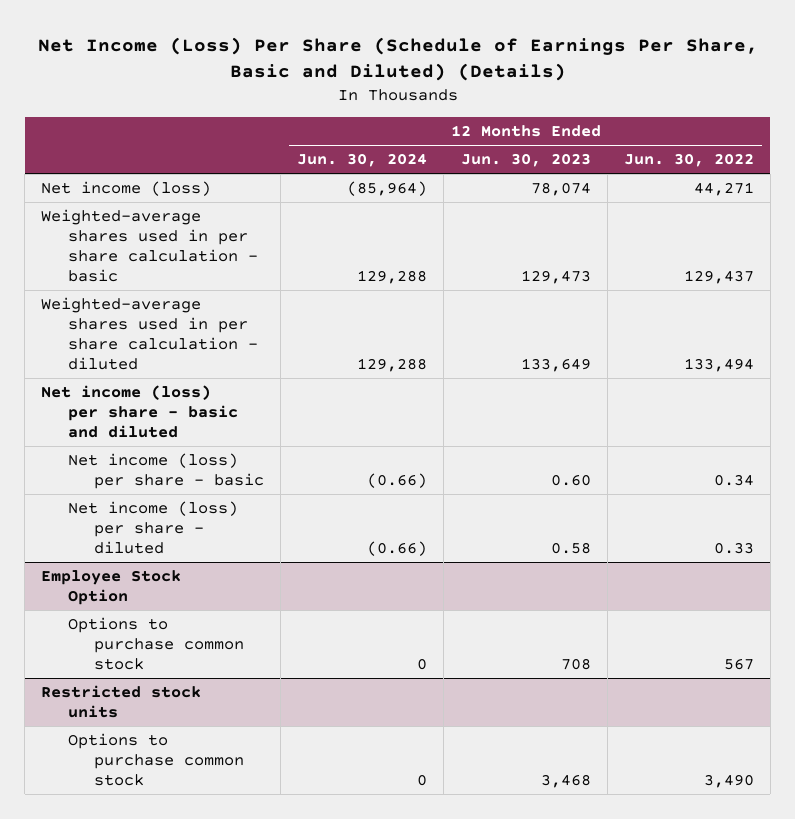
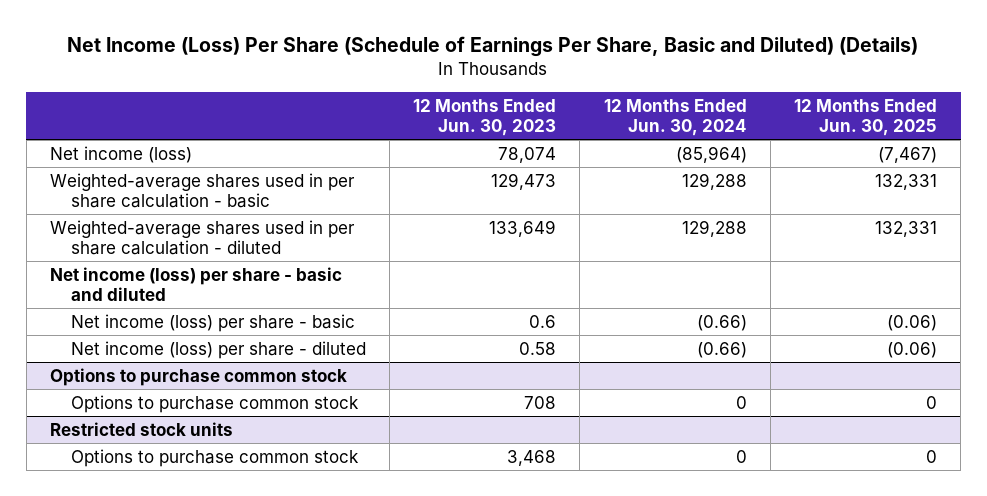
[623,153,754,168] Jun. 30, 2022 -> none
none -> [793,98,937,136] 12 Months Ended Jun. 30, 2025
[550,474,591,487] 0.60 -> [529,314,557,328] 0.6
[41,570,182,606] Employee Stock Option -> [49,367,347,386] Options to purchase common stock

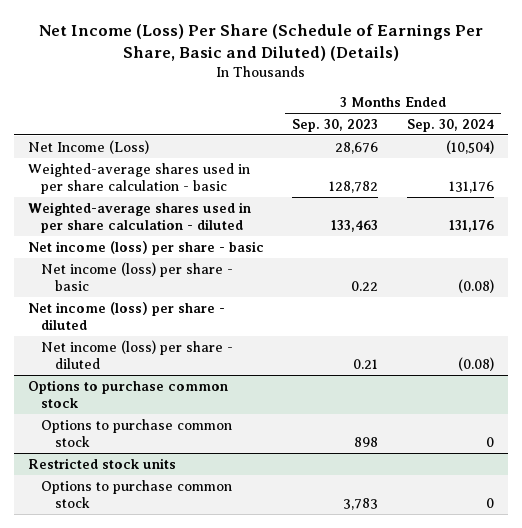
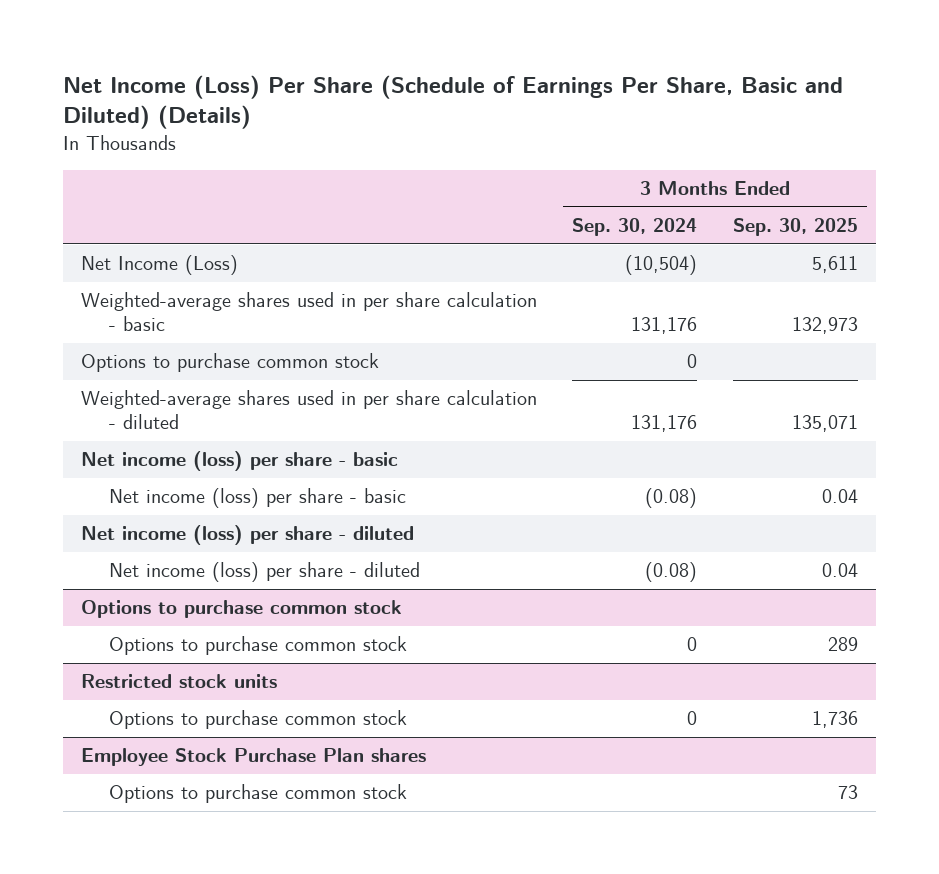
[292,118,379,132] Sep. 30, 2023 -> none
none -> [733,218,859,237] Sep. 30, 2025
none -> [80,353,379,373] Options to purchase common stock
none -> [80,748,426,767] Employee Stock Purchase Plan shares
none -> [108,784,407,804] Options to purchase common stock

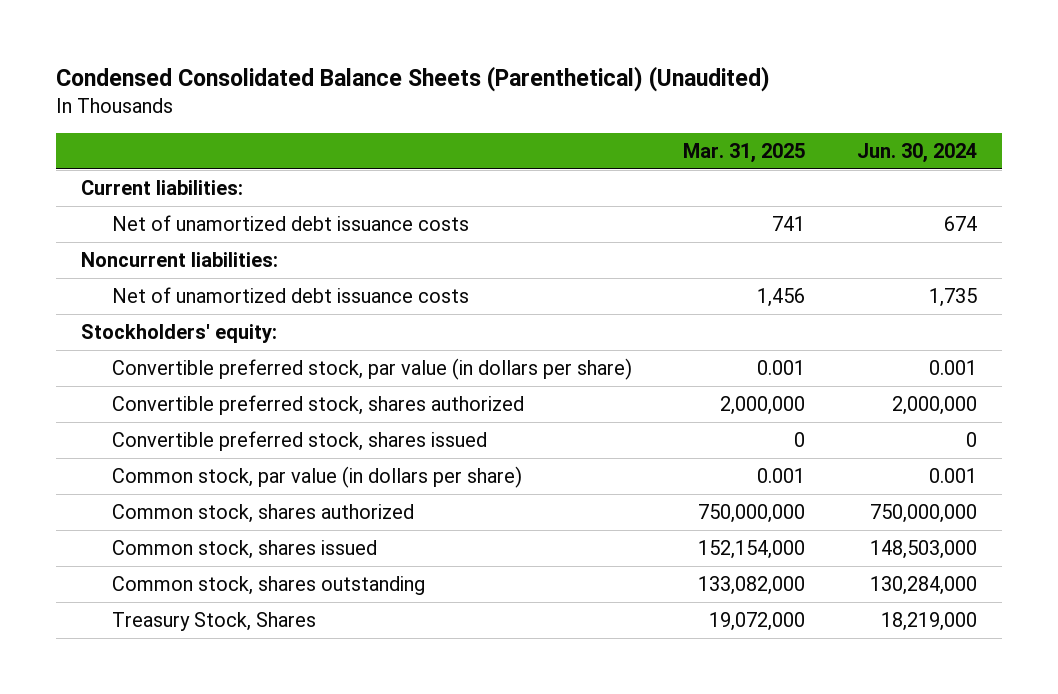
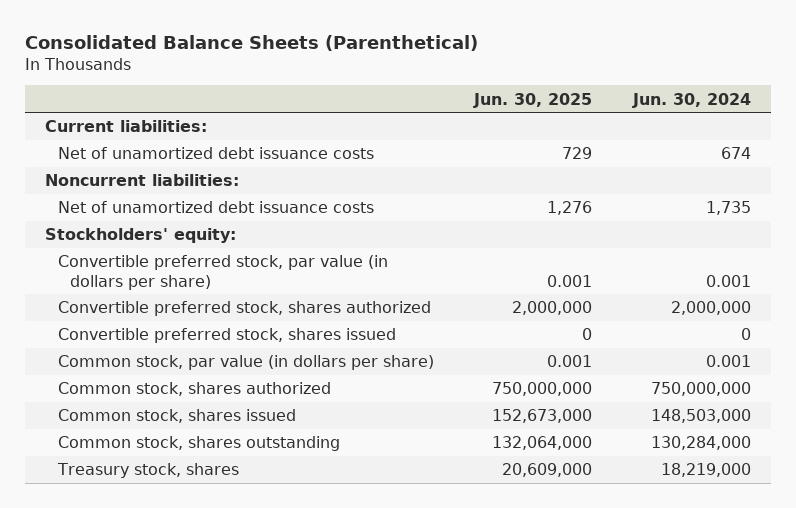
[55,66,770,93] Condensed Consolidated Balance Sheets (Parenthetical) (Unaudited) -> [24,34,478,51] Consolidated Balance Sheets (Parenthetical)
[683,142,806,163] Mar. 31, 2025 -> none
none -> [473,92,593,108] Jun. 30, 2025
[111,611,316,631] Treasury Stock, Shares -> [56,463,239,479] Treasury stock, shares

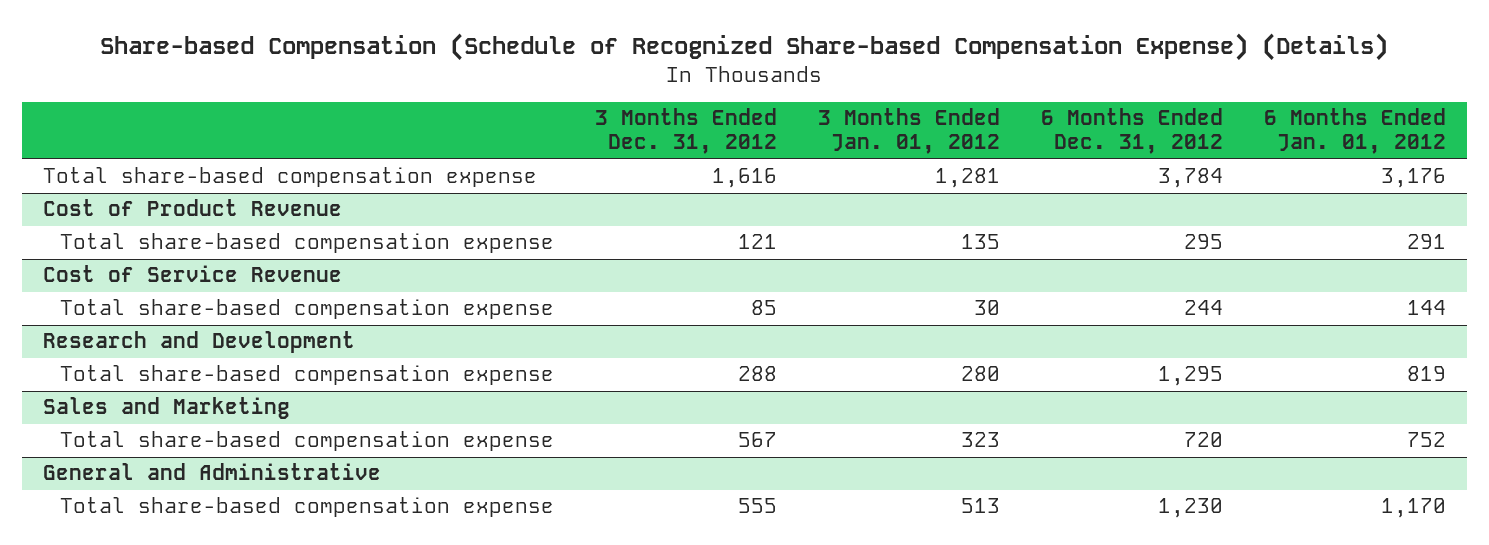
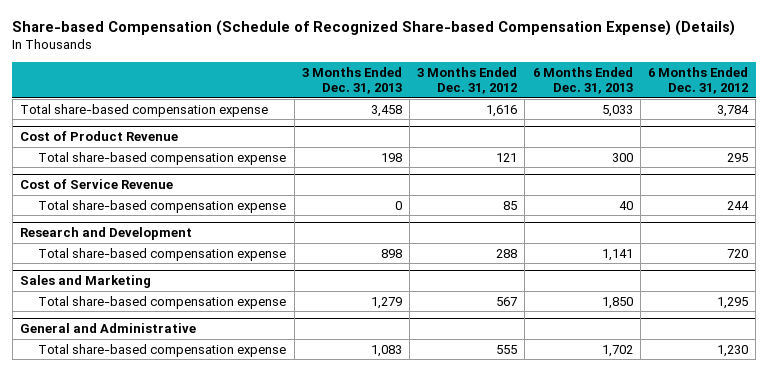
[817,108,1000,155] 3 Months Ended Jan. 01, 2012 -> none
[1264,108,1447,155] 6 Months Ended Jan. 01, 2012 -> none
none -> [301,66,402,95] 3 Months Ended Dec. 31, 2013
none -> [532,66,633,95] 6 Months Ended Dec. 31, 2013
[1157,366,1223,387] 1,295 -> [727,248,749,258] 720
[1183,432,1223,448] 720 -> [717,296,749,309] 1,295

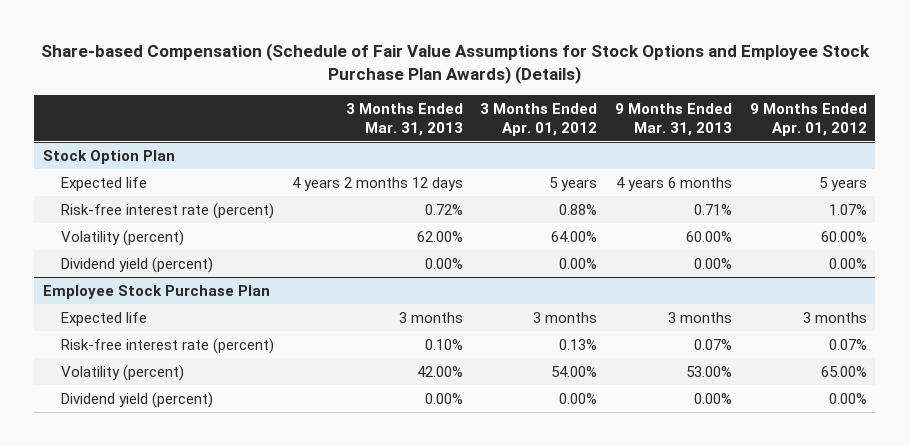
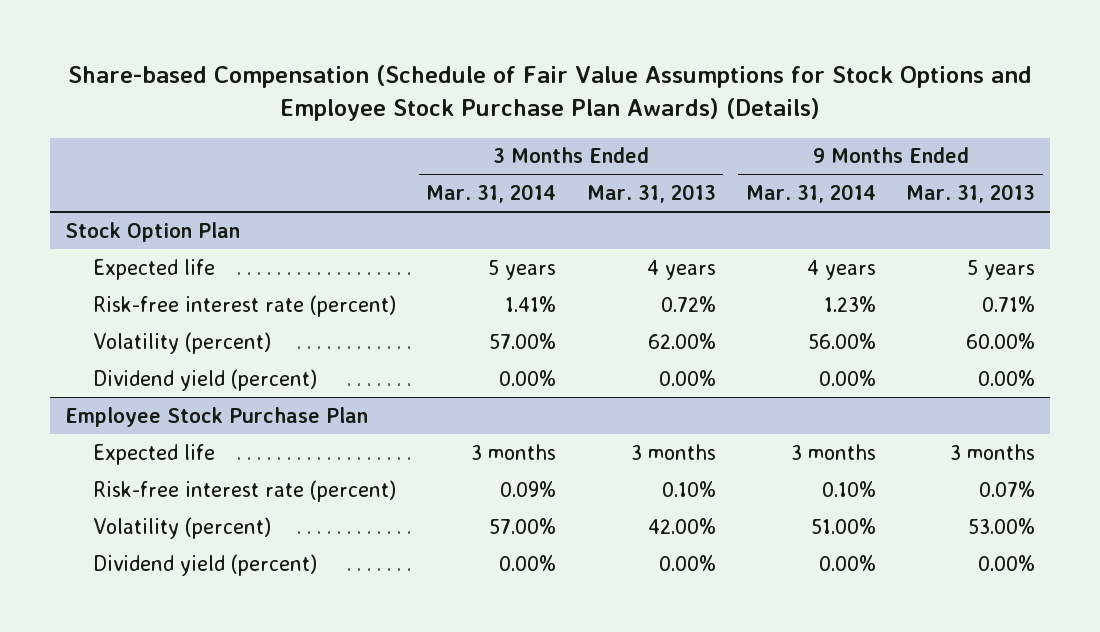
[480,102,598,136] 3 Months Ended Apr. 01, 2012 -> none
[749,102,867,136] 9 Months Ended Apr. 01, 2012 -> none
none -> [426,184,557,204] Mar. 31, 2014
none -> [746,184,877,204] Mar. 31, 2014
[291,176,463,191] 4 years 2 months 12 days -> [646,259,716,280] 4 years
[615,176,732,191] 4 years 6 months -> [967,259,1036,280] 5 years

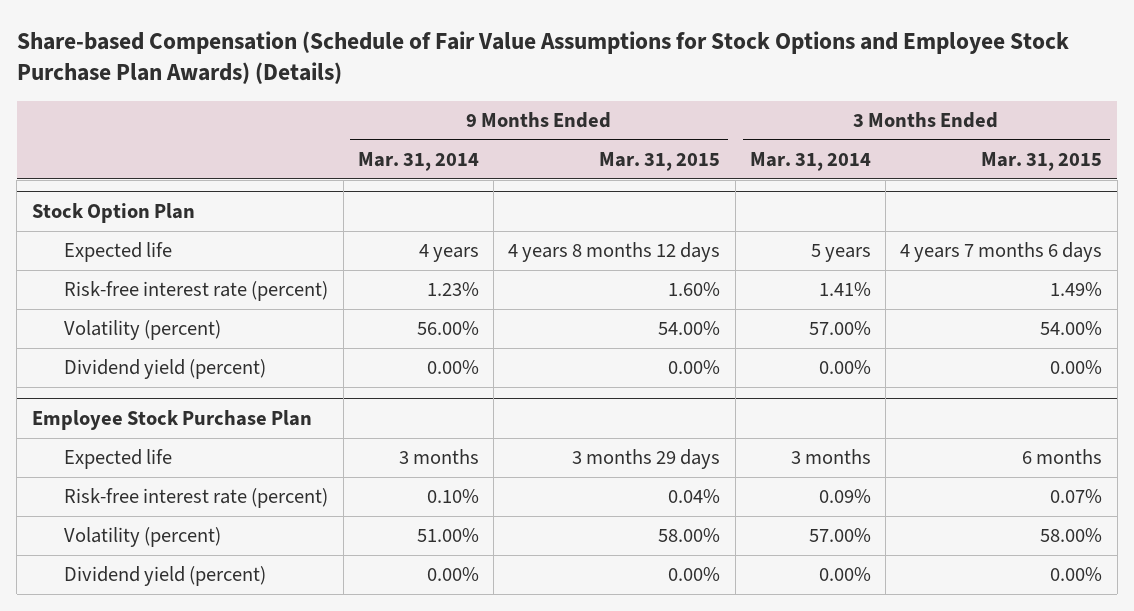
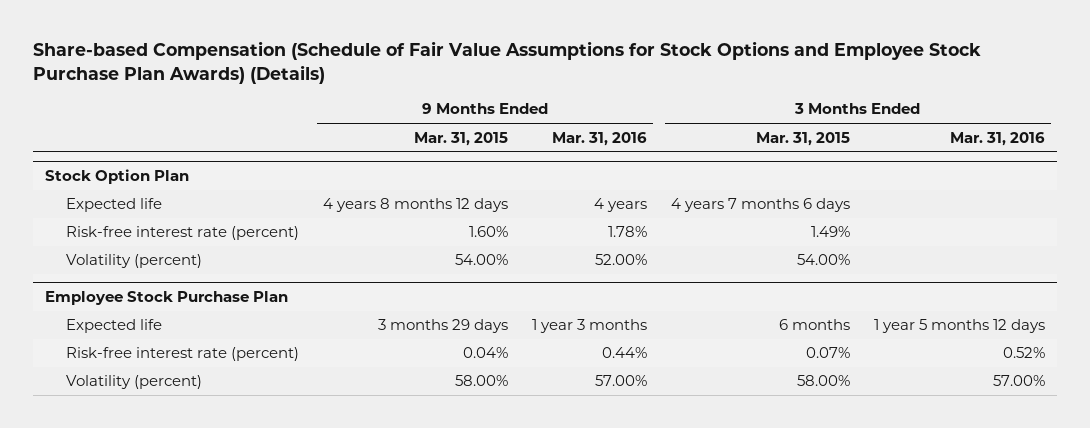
[357,151,479,171] Mar. 31, 2014 -> none
[749,151,871,171] Mar. 31, 2014 -> none
none -> [552,131,648,146] Mar. 31, 2016
none -> [950,131,1046,146] Mar. 31, 2016
[64,359,267,380] Dividend yield (percent) -> none
[64,566,267,587] Dividend yield (percent) -> none

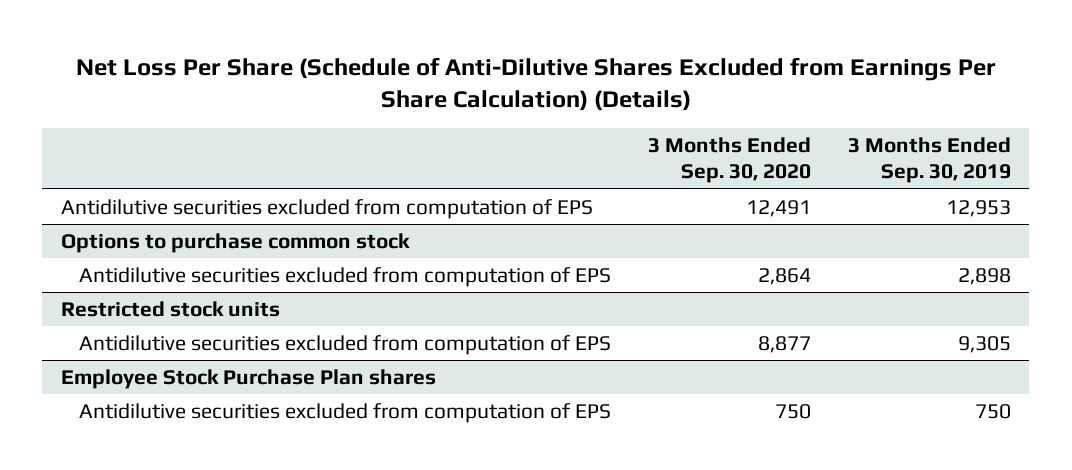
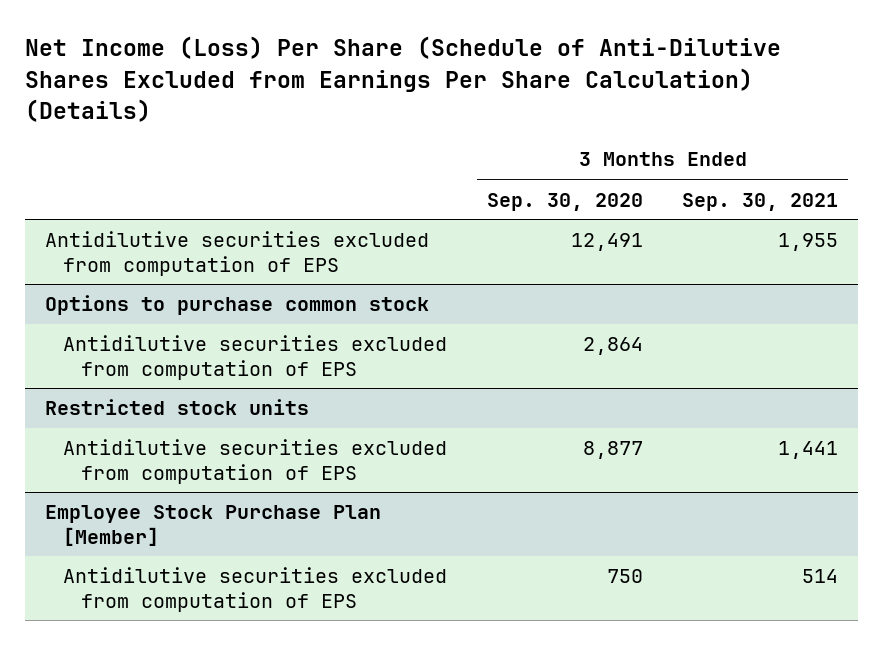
[75,56,996,112] Net Loss Per Share (Schedule of Anti-Dilutive Shares Excluded from Earnings Per Share Calculation) (Details) -> [25,36,782,122] Net Income (Loss) Per Share (Schedule of Anti-Dilutive Shares Excluded from Earnings Per Share Calculation) (Details)
[847,136,1011,184] 3 Months Ended Sep. 30, 2019 -> none
none -> [682,192,839,211] Sep. 30, 2021
[60,368,436,389] Employee Stock Purchase Plan shares -> [44,505,381,546] Employee Stock Purchase Plan [Member]

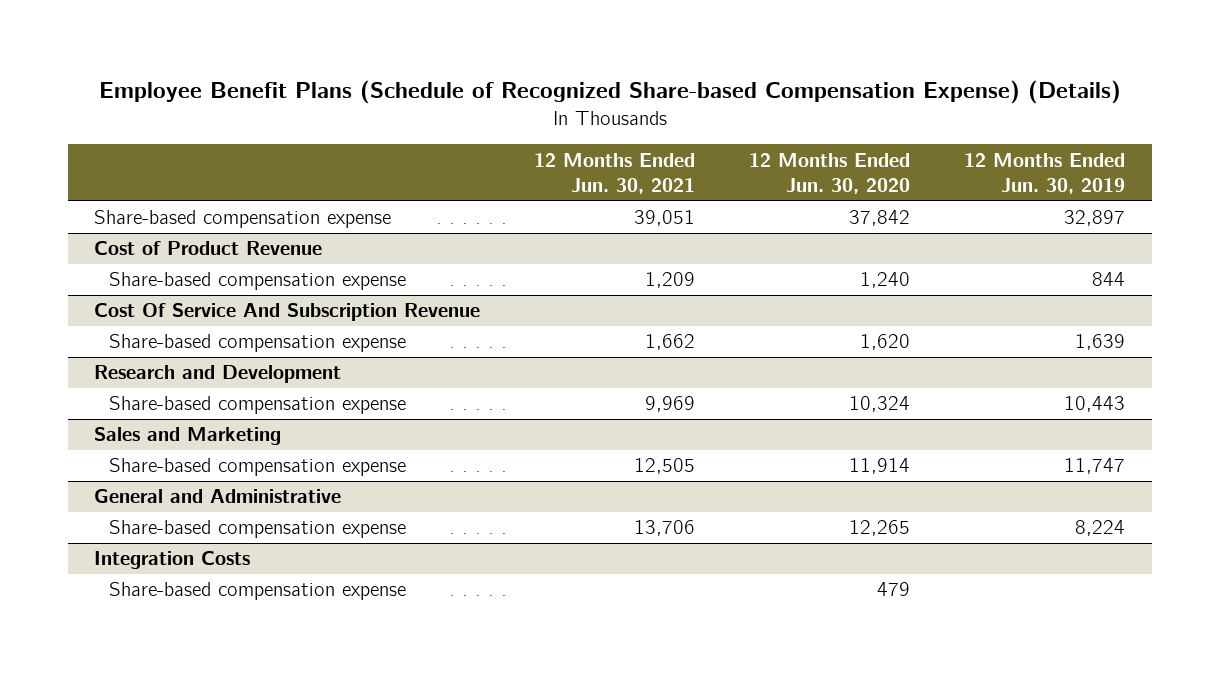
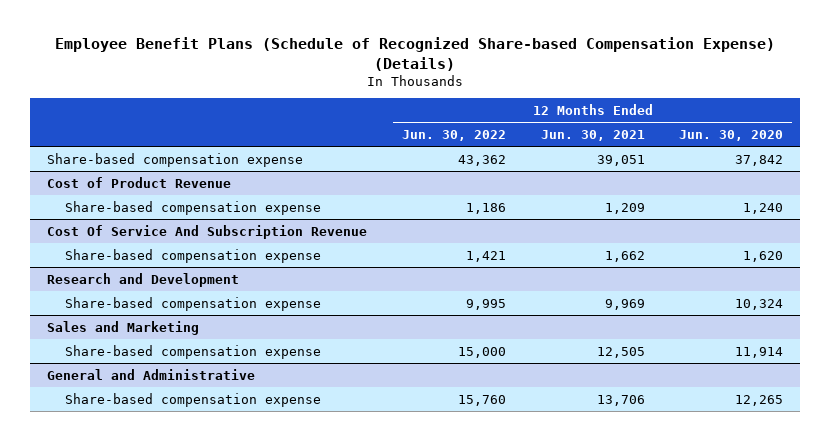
[964,152,1126,194] 12 Months Ended Jun. 30, 2019 -> none
none -> [401,129,506,141] Jun. 30, 2022
[94,551,251,570] Integration Costs -> none
[108,582,406,601] Share-based compensation expense -> none

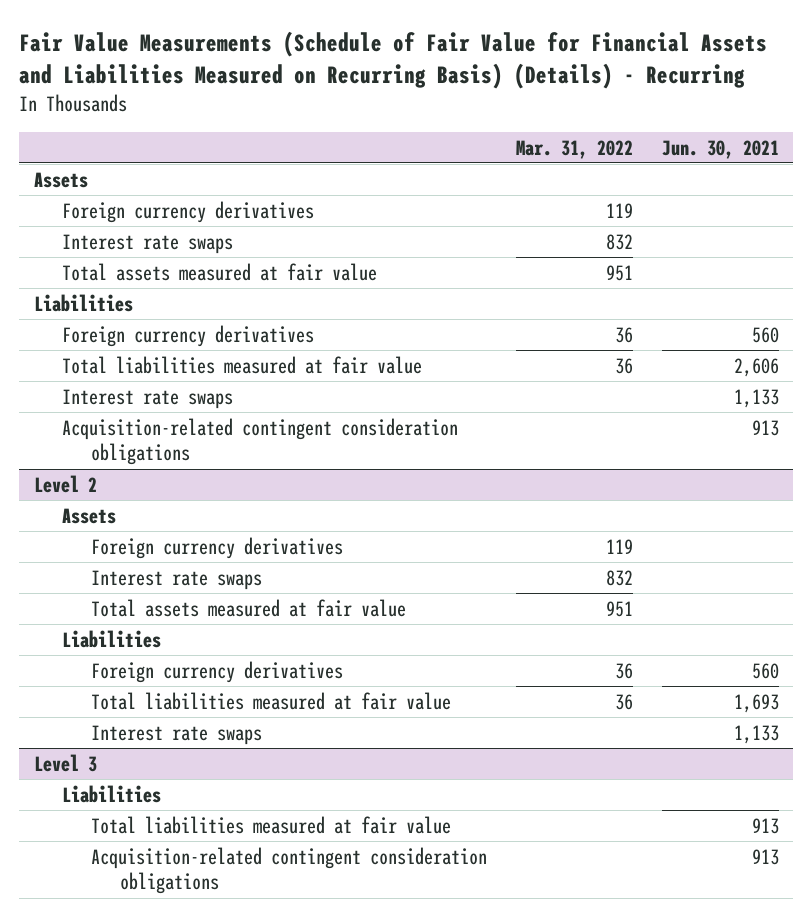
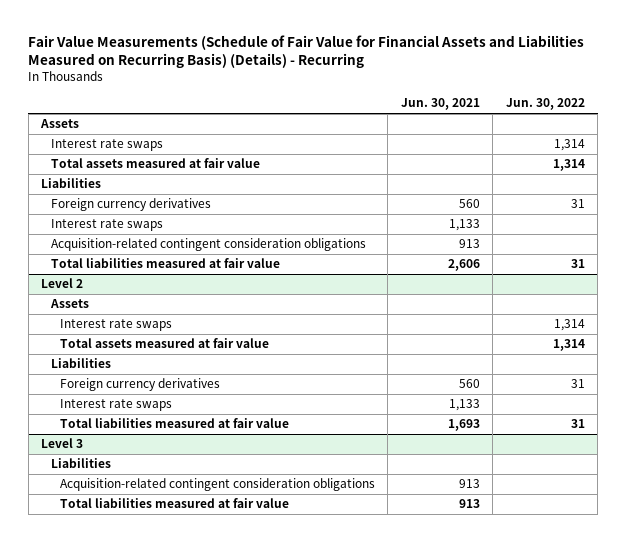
[515,139,633,159] Mar. 31, 2022 -> none
none -> [505,98,585,111] Jun. 30, 2022
[62,200,315,223] Foreign currency derivatives -> none
[62,355,423,374] Total liabilities measured at fair value -> [50,258,280,269] Total liabilities measured at fair value
[90,536,343,559] Foreign currency derivatives -> none
[90,691,451,710] Total liabilities measured at fair value -> [59,418,289,429] Total liabilities measured at fair value
[90,815,451,834] Total liabilities measured at fair value -> [59,498,289,509] Total liabilities measured at fair value

